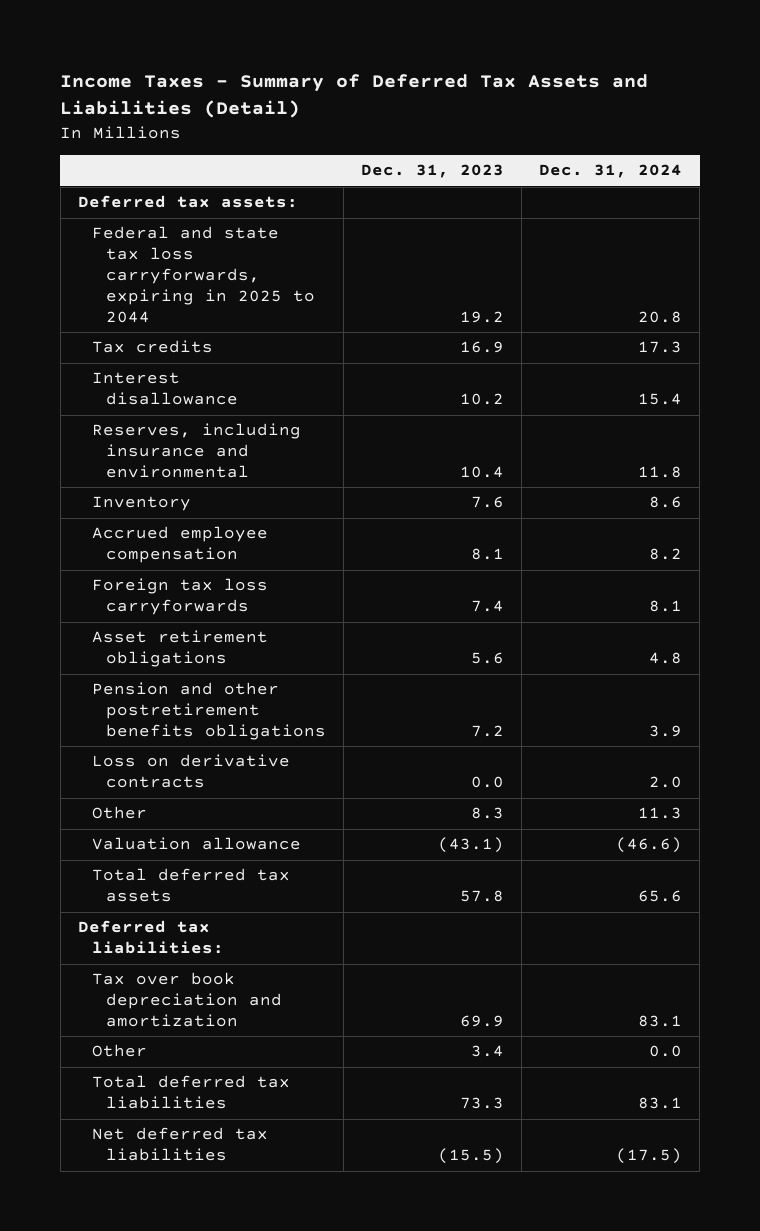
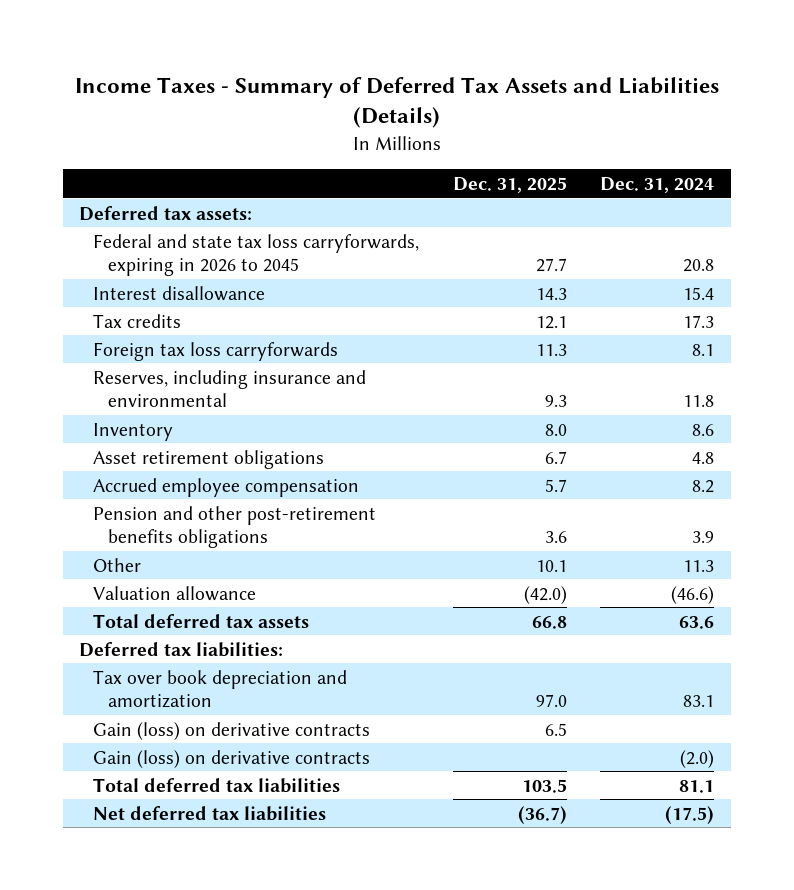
[60,74,649,119] Income Taxes - Summary of Deferred Tax Assets and Liabilities (Detail) -> [74,76,719,129] Income Taxes - Summary of Deferred Tax Assets and Liabilities (Details)
[360,164,504,179] Dec. 31, 2023 -> none
none -> [452,176,567,193] Dec. 31, 2025
[91,226,315,323] Federal and state tax loss carryforwards, expiring in 2025 to 2044 -> [93,233,420,276] Federal and state tax loss carryforwards, expiring in 2026 to 2045
[91,340,213,354] Tax credits -> [93,313,182,328] Tax credits
[91,578,268,616] Foreign tax loss carryforwards -> [93,341,339,361] Foreign tax loss carryforwards
[91,754,290,789] Loss on derivative contracts -> none
[91,526,268,564] Accrued employee compensation -> [93,477,360,497] Accrued employee compensation
[91,682,326,741] Pension and other postretirement benefits obligations -> [93,505,377,548] Pension and other post-retirement benefits obligations
[637,890,682,903] 65.6 -> [679,615,715,629] 63.6
[91,1044,147,1058] Other -> none
none -> [93,721,371,740] Gain (loss) on derivative contracts
none -> [93,749,371,768] Gain (loss) on derivative contracts
[637,1097,682,1110] 83.1 -> [679,779,715,793] 81.1

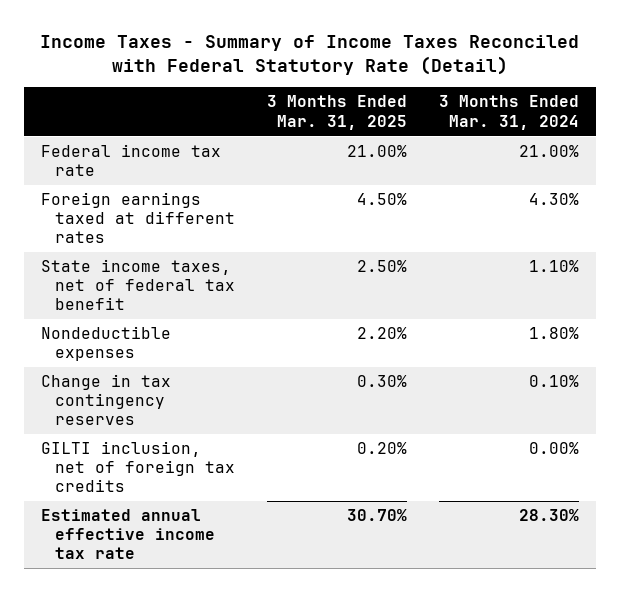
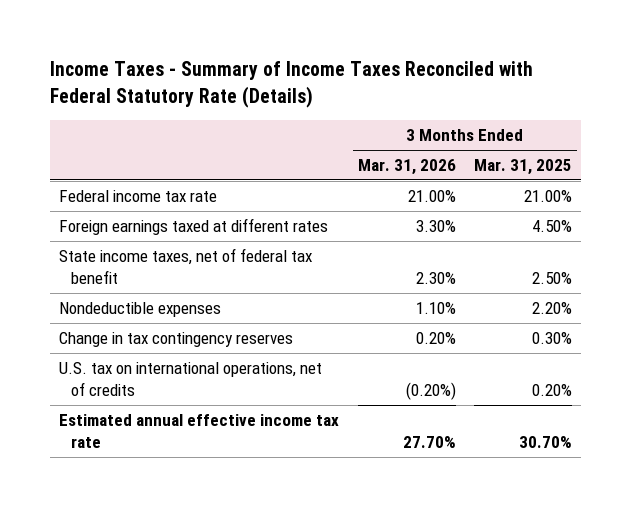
[40,35,580,75] Income Taxes - Summary of Income Taxes Reconciled with Federal Statutory Rate (Detail) -> [49,61,533,109] Income Taxes - Summary of Income Taxes Reconciled with Federal Statutory Rate (Details)
[439,95,580,130] 3 Months Ended Mar. 31, 2024 -> none
none -> [357,159,456,176] Mar. 31, 2026
[40,441,236,493] GILTI inclusion, net of foreign tax credits -> [59,362,323,397] U.S. tax on international operations, net of credits

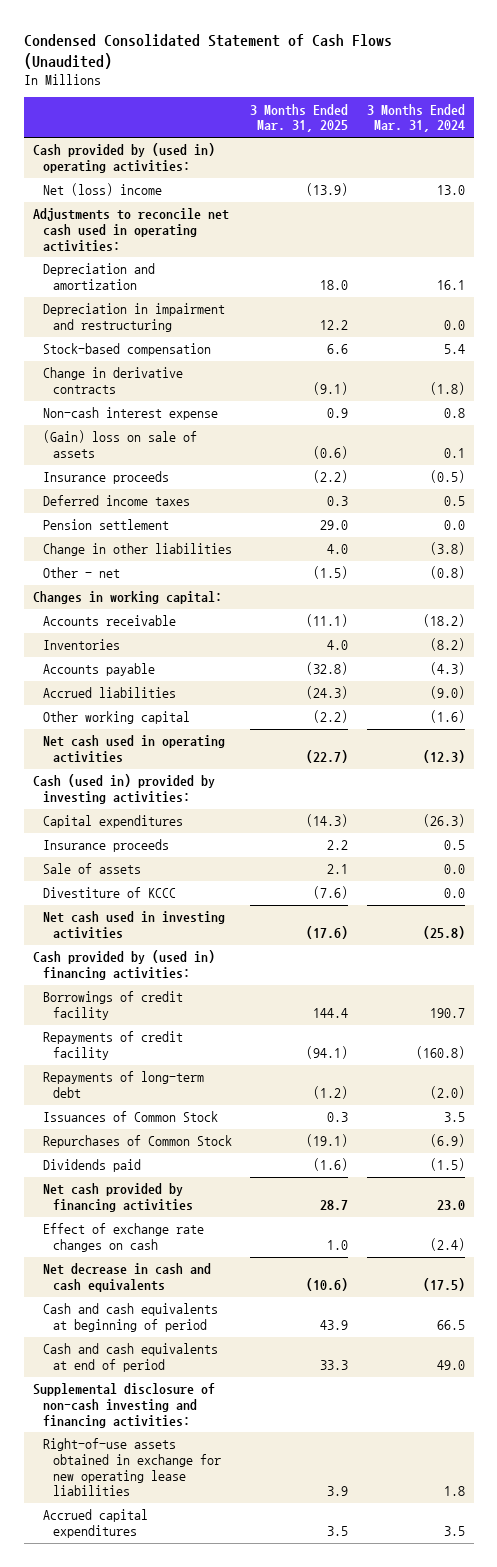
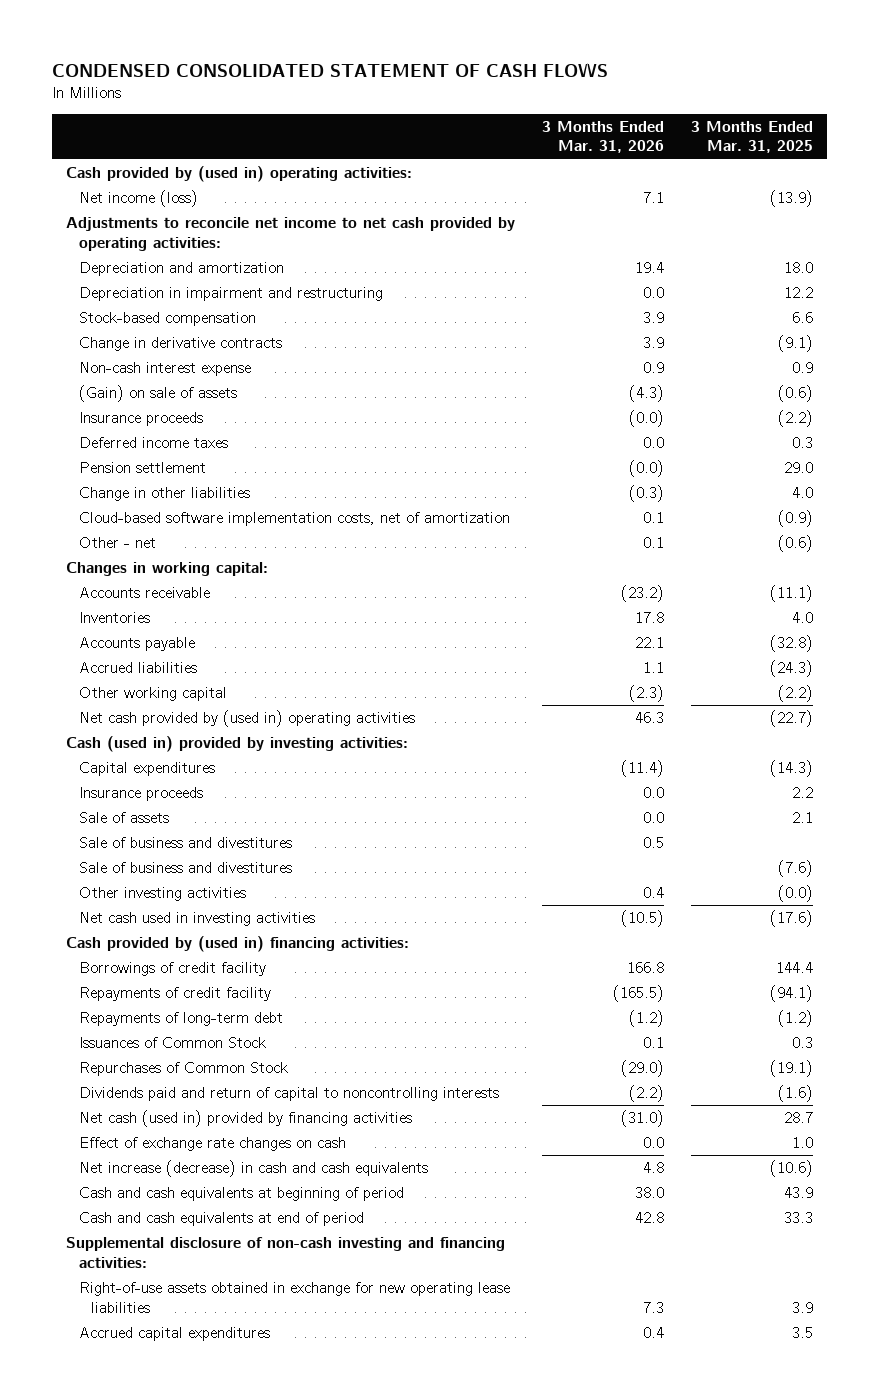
[23,33,392,69] Condensed Consolidated Statement of Cash Flows (Unaudited) -> [52,61,609,77] CONDENSED CONSOLIDATED STATEMENT OF CASH FLOWS
[366,103,465,133] 3 Months Ended Mar. 31, 2024 -> none
none -> [541,120,664,154] 3 Months Ended Mar. 31, 2026
[42,183,162,197] Net (loss) income -> [78,190,198,208] Net income (loss)
[32,208,229,252] Adjustments to reconcile net cash used in operating activities: -> [65,217,515,251] Adjustments to reconcile net income to net cash provided by operating activities:
[42,430,197,459] (Gain) loss on sale of assets -> [78,385,237,403] (Gain) on sale of assets
none -> [78,512,510,527] Cloud-based software implementation costs, net of amortization
[313,566,349,580] (1.5) -> [778,535,814,553] (0.6)
[42,735,225,764] Net cash used in operating activities -> [78,710,415,728] Net cash provided by (used in) operating activities
none -> [78,837,292,849] Sale of business and divestitures
[42,887,176,899] Divestiture of KCCC -> [78,862,292,874] Sale of business and divestitures
none -> [78,887,246,902] Other investing activities
[42,1159,141,1173] Dividends paid -> [78,1087,499,1102] Dividends paid and return of capital to noncontrolling interests
[42,1183,194,1213] Net cash provided by financing activities -> [78,1110,412,1128] Net cash (used in) provided by financing activities
[42,1263,211,1293] Net decrease in cash and cash equivalents -> [78,1160,428,1178] Net increase (decrease) in cash and cash equivalents

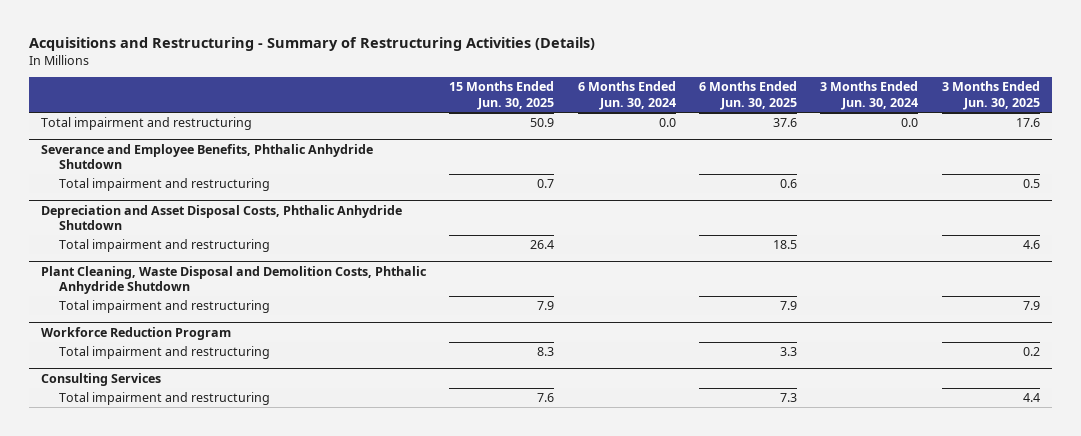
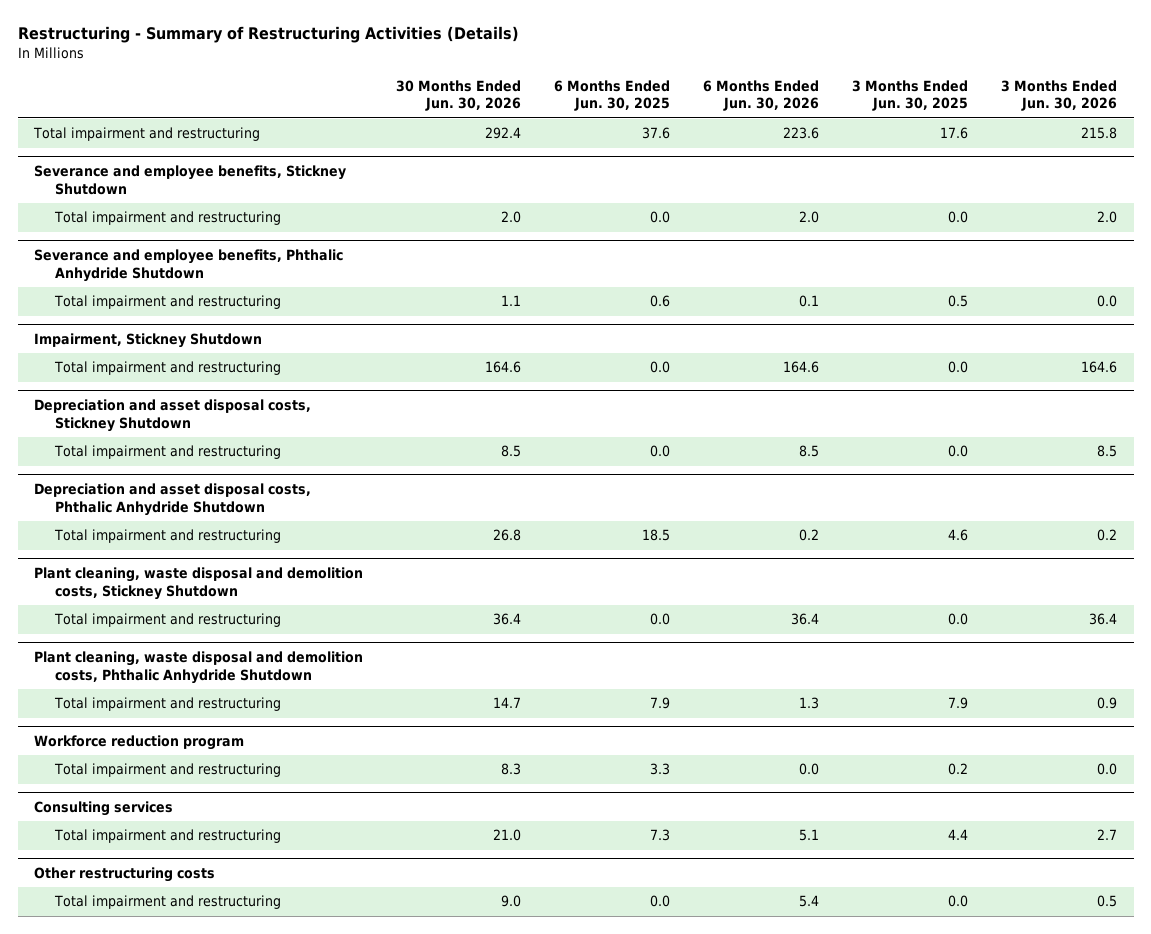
[28,37,595,52] Acquisitions and Restructuring - Summary of Restructuring Activities (Details) -> [17,25,519,43] Restructuring - Summary of Restructuring Activities (Details)
[449,81,555,111] 15 Months Ended Jun. 30, 2025 -> none
[577,81,676,111] 6 Months Ended Jun. 30, 2024 -> none
[820,81,919,111] 3 Months Ended Jun. 30, 2024 -> none
none -> [396,79,522,112] 30 Months Ended Jun. 30, 2026
none -> [703,79,820,112] 6 Months Ended Jun. 30, 2026
none -> [1001,79,1118,112] 3 Months Ended Jun. 30, 2026
none -> [34,165,347,195] Severance and employee benefits, Stickney Shutdown
none -> [54,211,282,226] Total impairment and restructuring
[40,143,373,170] Severance and Employee Benefits, Phthalic Anhydride Shutdown -> [34,249,344,282] Severance and employee benefits, Phthalic Anhydride Shutdown
none -> [34,333,263,349] Impairment, Stickney Shutdown
none -> [54,361,282,376] Total impairment and restructuring
none -> [34,399,312,432] Depreciation and asset disposal costs, Stickney Shutdown
none -> [54,445,282,460] Total impairment and restructuring
[40,204,402,231] Depreciation and Asset Disposal Costs, Phthalic Anhydride Shutdown -> [34,483,312,516] Depreciation and asset disposal costs, Phthalic Anhydride Shutdown
none -> [34,567,364,600] Plant cleaning, waste disposal and demolition costs, Stickney Shutdown
none -> [54,613,282,628] Total impairment and restructuring
[40,265,427,295] Plant Cleaning, Waste Disposal and Demolition Costs, Phthalic Anhydride Shutdown -> [34,651,364,684] Plant cleaning, waste disposal and demolition costs, Phthalic Anhydride Shutdown
[40,326,231,340] Workforce Reduction Program -> [34,735,245,751] Workforce reduction program
[40,372,161,386] Consulting Services -> [34,801,174,817] Consulting services
none -> [34,867,216,883] Other restructuring costs
none -> [54,895,282,910] Total impairment and restructuring

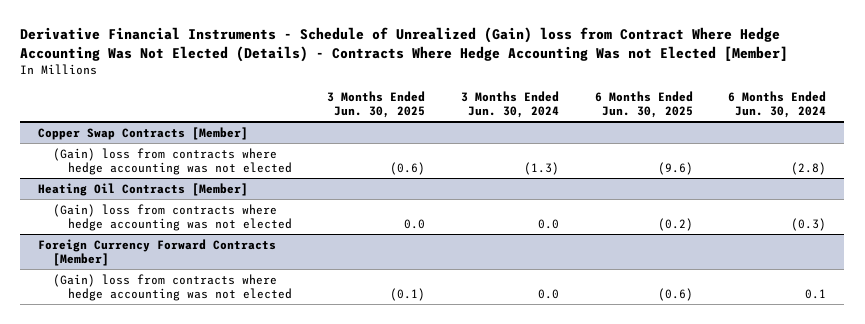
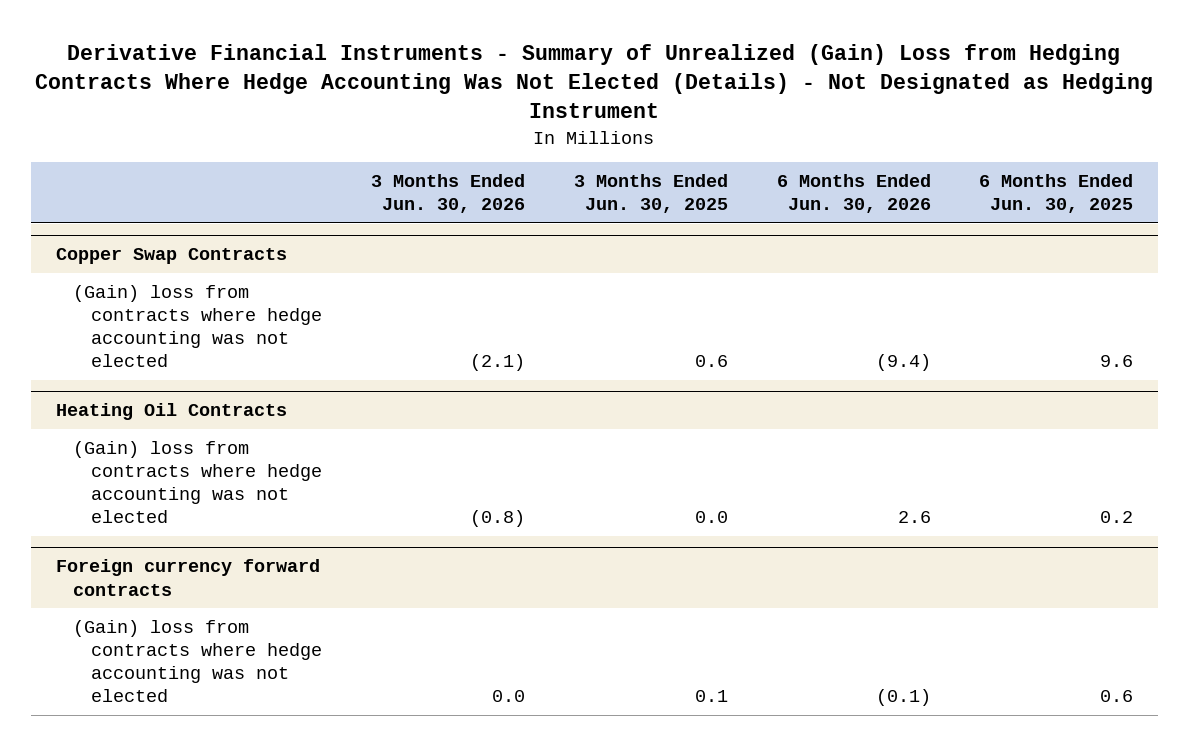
[20,27,789,62] Derivative Financial Instruments - Schedule of Unrealized (Gain) loss from Contract Where Hedge Accounting Was Not Elected (Details) - Contracts Where Hedge Accounting Was not Elected [Member] -> [35,44,1154,119] Derivative Financial Instruments - Summary of Unrealized (Gain) Loss from Hedging Contracts Where Hedge Accounting Was Not Elected (Details) - Not Designated as Hedging Instrument
[461,90,560,118] 3 Months Ended Jun. 30, 2024 -> none
[728,90,827,118] 6 Months Ended Jun. 30, 2024 -> none
none -> [370,174,525,214] 3 Months Ended Jun. 30, 2026
none -> [776,174,931,214] 6 Months Ended Jun. 30, 2026
[38,126,249,140] Copper Swap Contracts [Member] -> [55,248,287,265] Copper Swap Contracts
[390,161,426,175] (0.6) -> [694,355,728,368] 0.6
[657,161,693,175] (9.6) -> [1100,355,1134,368] 9.6
[38,182,249,196] Heating Oil Contracts [Member] -> [55,403,287,421] Heating Oil Contracts
[657,217,693,231] (0.2) -> [1100,511,1134,524] 0.2
[38,238,277,266] Foreign Currency Forward Contracts [Member] -> [55,559,320,596] Foreign currency forward contracts
[390,287,426,301] (0.1) -> [694,690,728,703] 0.1
[657,287,693,301] (0.6) -> [1100,690,1134,703] 0.6

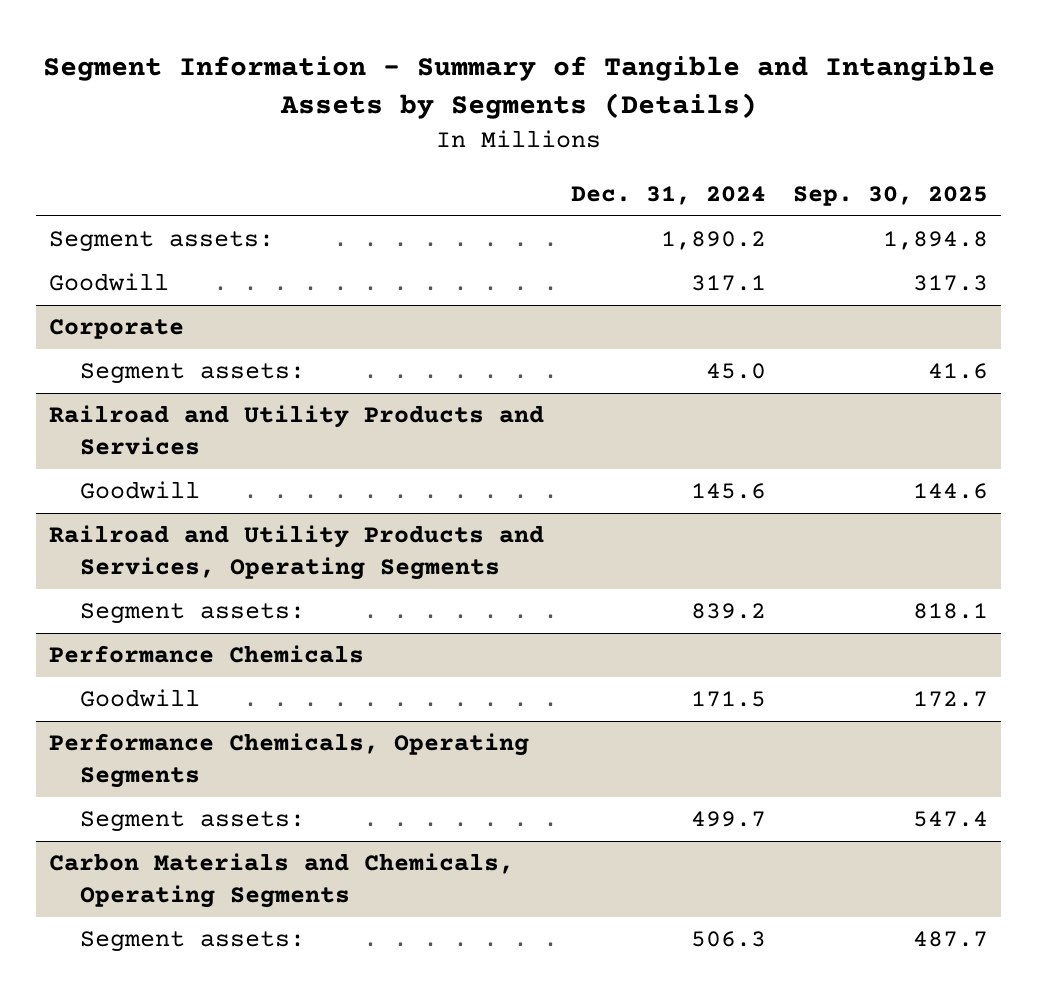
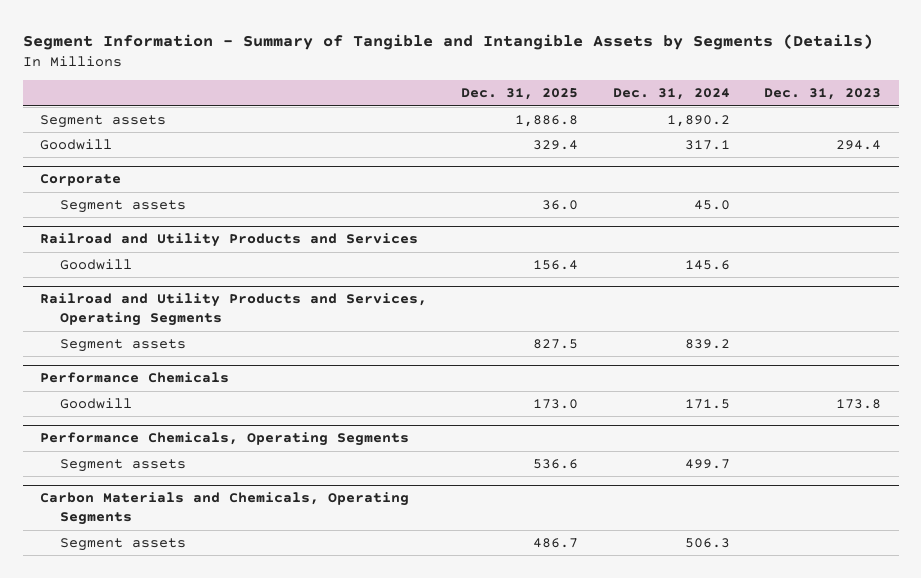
[792,185,988,206] Sep. 30, 2025 -> none
none -> [461,88,579,101] Dec. 31, 2025
none -> [764,88,882,101] Dec. 31, 2023
[49,231,275,253] Segment assets: -> [40,115,167,129] Segment assets
[80,363,306,385] Segment assets: -> [59,200,186,214] Segment assets
[80,603,306,625] Segment assets: -> [59,339,186,353] Segment assets
[80,811,306,833] Segment assets: -> [59,459,186,473] Segment assets
[80,931,306,953] Segment assets: -> [59,538,186,552] Segment assets

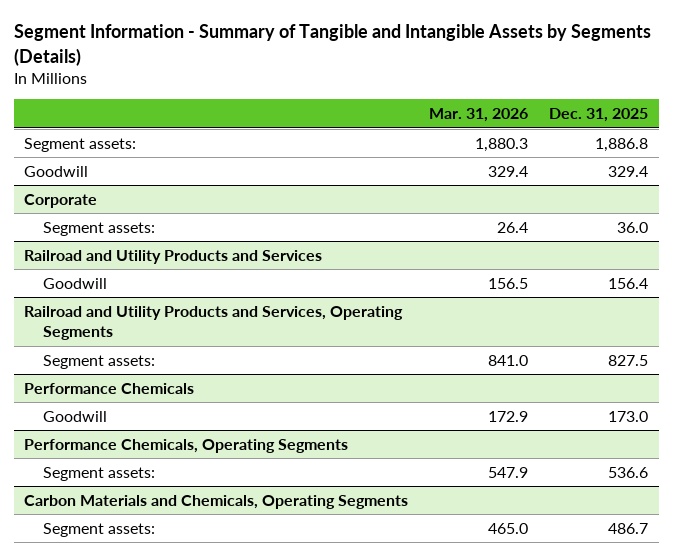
[612,88,730,101] Dec. 31, 2024 -> none
[764,88,882,101] Dec. 31, 2023 -> none
none -> [429,108,529,123] Mar. 31, 2026
[40,115,167,129] Segment assets -> [24,137,137,152] Segment assets:
[59,200,186,214] Segment assets -> [43,221,156,236] Segment assets:
[59,339,186,353] Segment assets -> [43,354,156,369] Segment assets:
[59,459,186,473] Segment assets -> [43,466,156,481] Segment assets:
[59,538,186,552] Segment assets -> [43,522,156,537] Segment assets:

